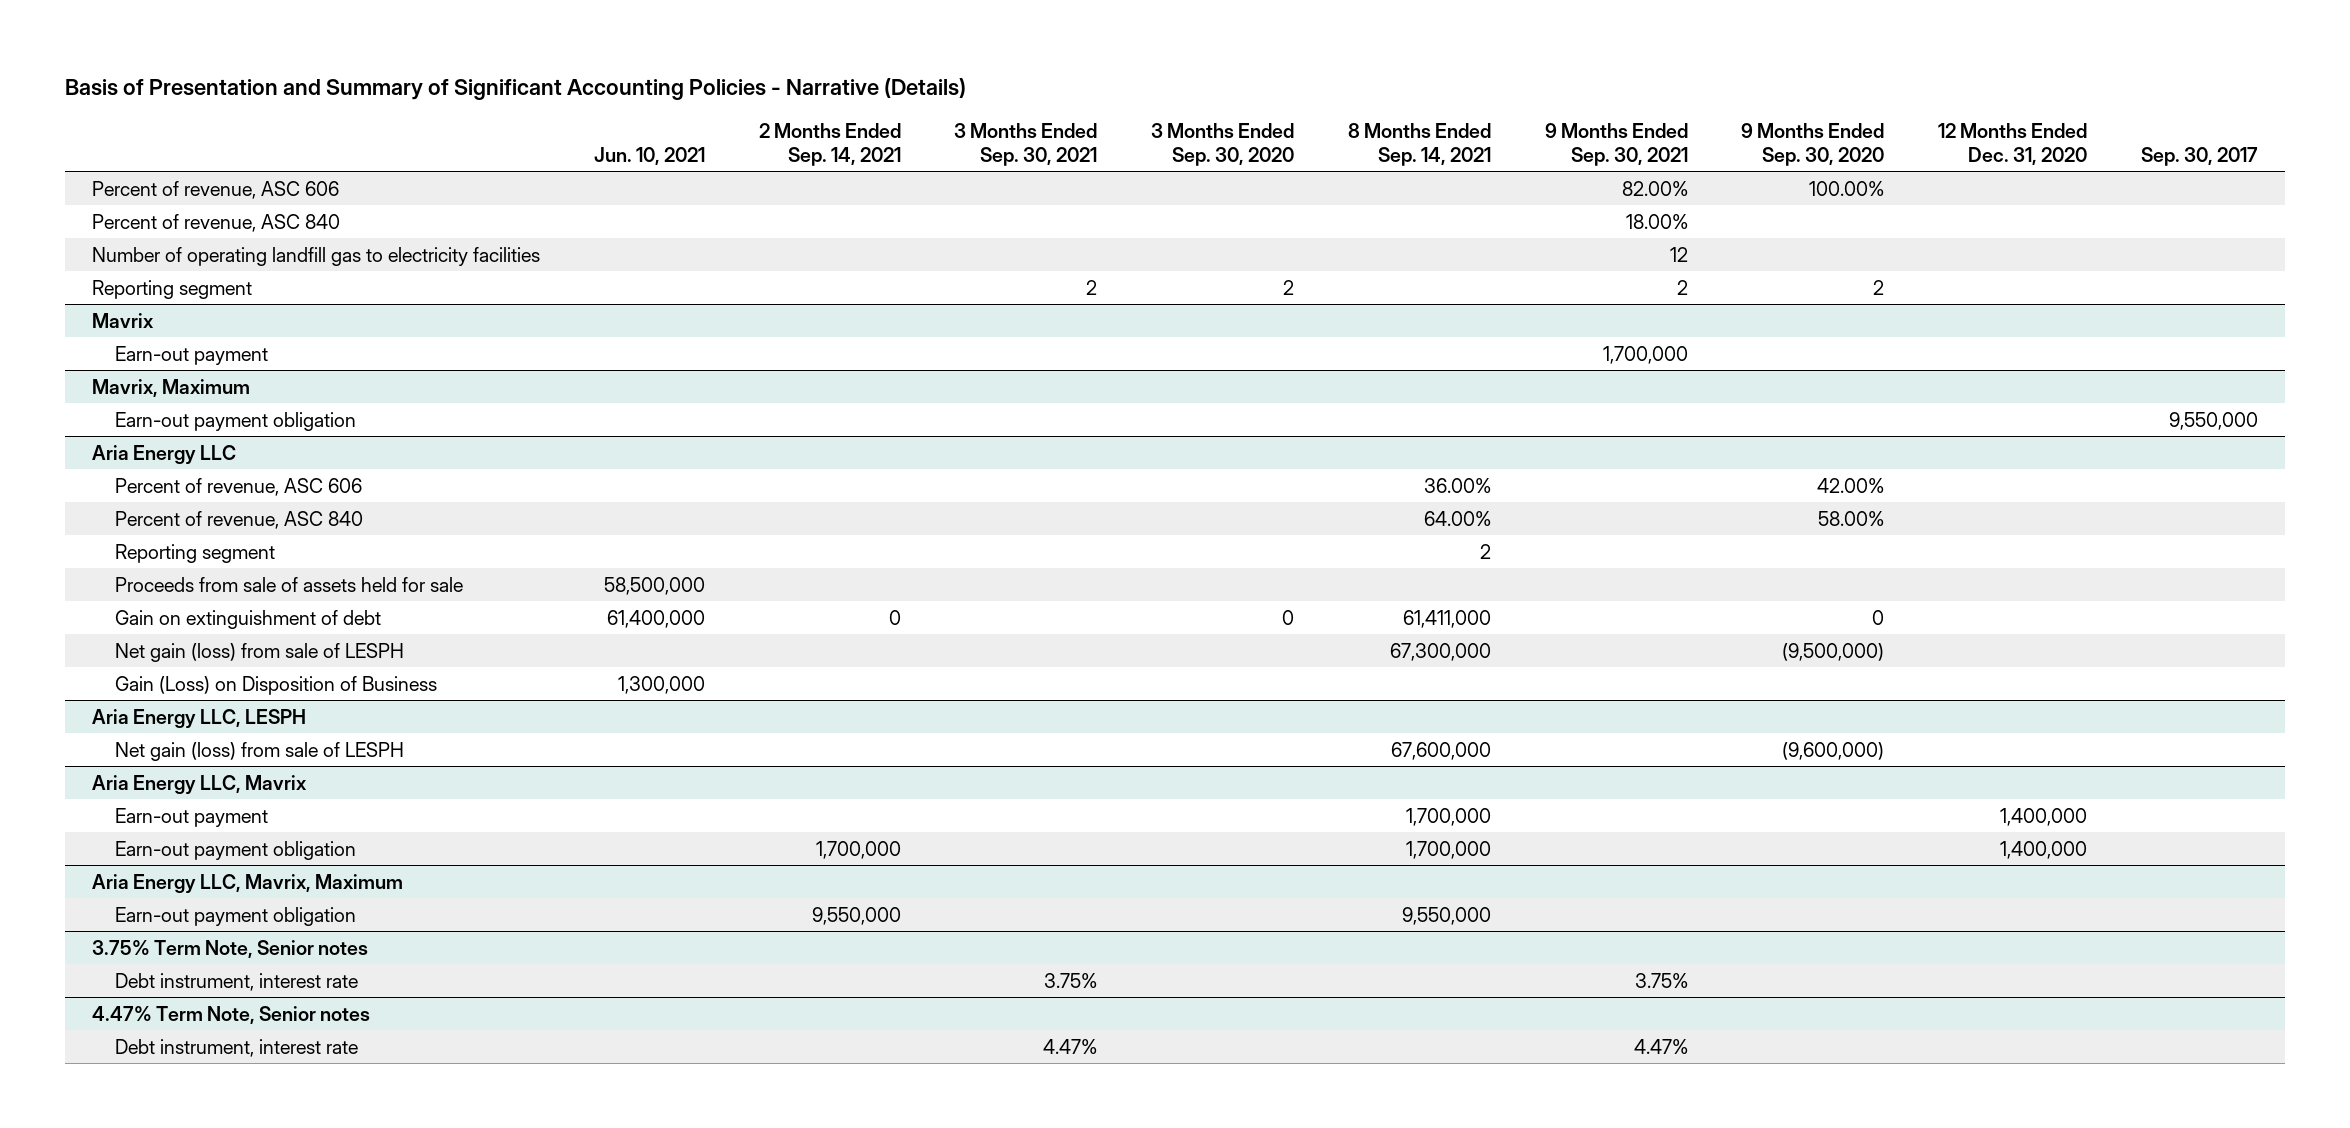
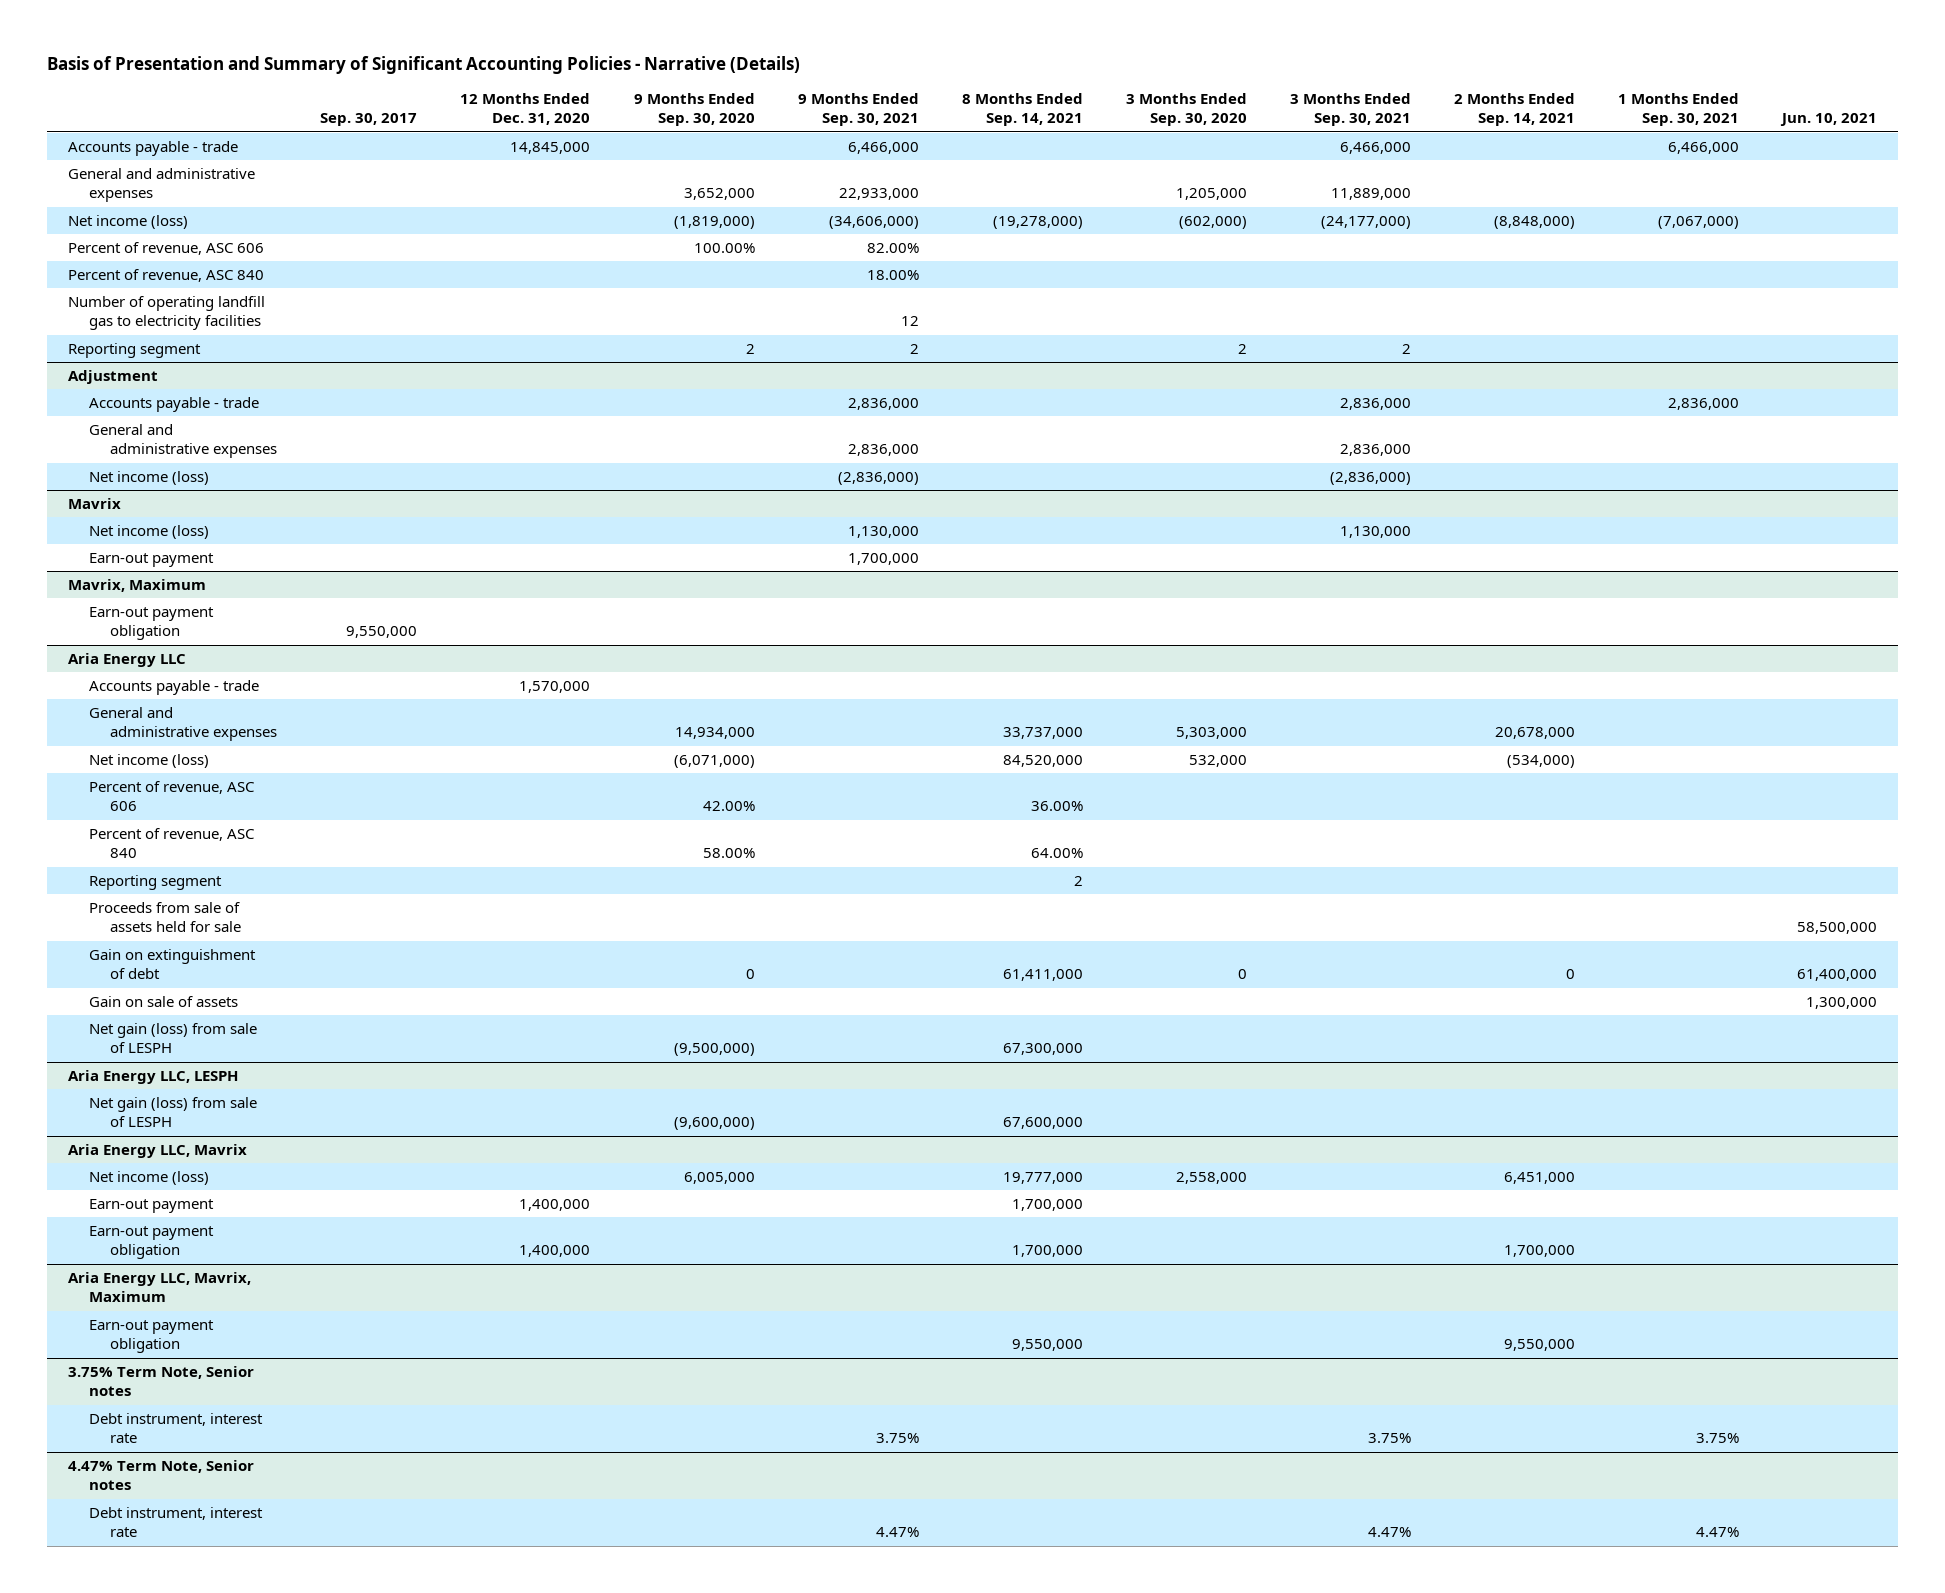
none -> [1617,92,1739,127] 1 Months Ended Sep. 30, 2021
none -> [68,141,239,157] Accounts payable - trade
none -> [68,168,256,203] General and administrative expenses
none -> [68,215,189,230] Net income (loss)
none -> [68,370,159,385] Adjustment
none -> [89,397,260,413] Accounts payable - trade
none -> [89,424,278,459] General and administrative expenses
none -> [89,471,210,486] Net income (loss)
none -> [89,525,210,540] Net income (loss)
none -> [89,680,260,696] Accounts payable - trade
none -> [89,707,278,742] General and administrative expenses
none -> [89,754,210,769] Net income (loss)
none -> [89,996,239,1008] Gain on sale of assets
[115,675,438,695] Gain (Loss) on Disposition of Business -> none
none -> [89,1171,210,1186] Net income (loss)

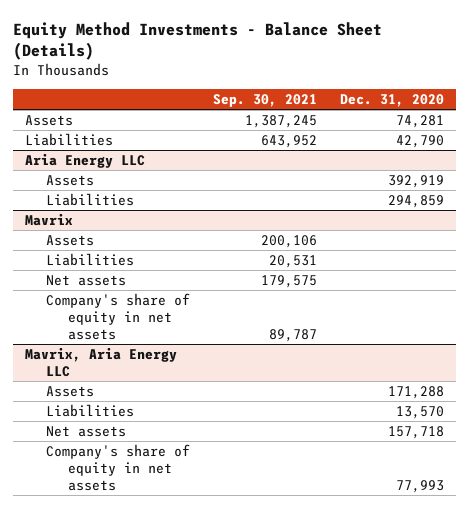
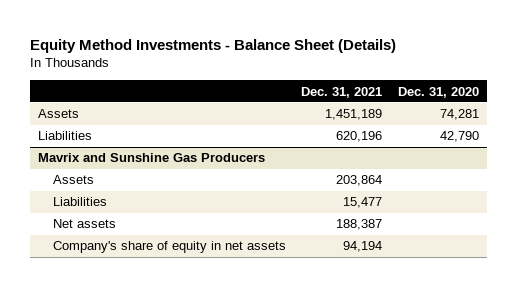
[213,93,318,107] Sep. 30, 2021 -> none
none -> [301,86,383,98] Dec. 31, 2021
[24,153,145,169] Aria Energy LLC -> none
[46,175,95,187] Assets -> none
[46,193,135,207] Liabilities -> none
[24,213,73,227] Mavrix -> none
[46,235,95,247] Assets -> none
[46,253,135,267] Liabilities -> none
[46,275,127,287] Net assets -> none
[46,293,191,340] Company's share of equity in net assets -> none
[24,347,177,377] Mavrix, Aria Energy LLC -> none
[46,386,95,398] Assets -> none
[46,404,135,418] Liabilities -> none
[46,426,127,438] Net assets -> none
[46,444,191,491] Company's share of equity in net assets -> none
none -> [37,153,265,163] Mavrix and Sunshine Gas Producers
none -> [52,175,94,185] Assets
none -> [52,197,107,207] Liabilities
none -> [52,219,116,229] Net assets
none -> [52,241,286,254] Company's share of equity in net assets

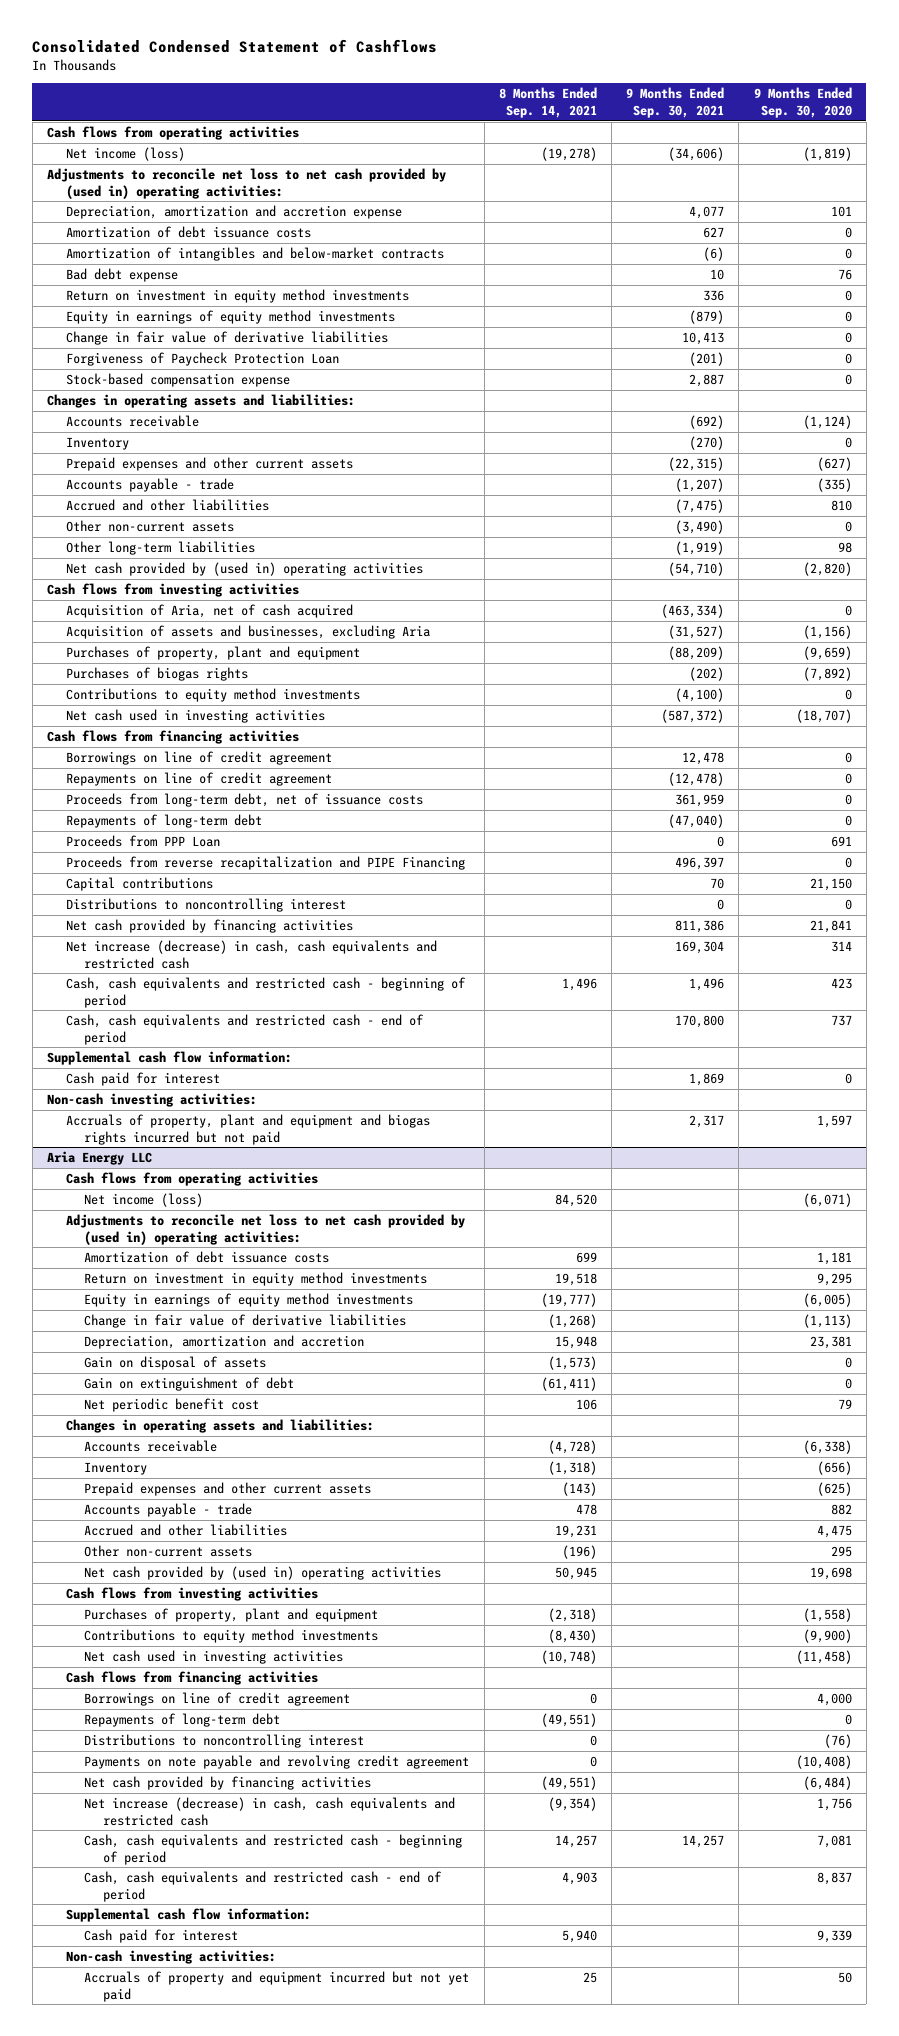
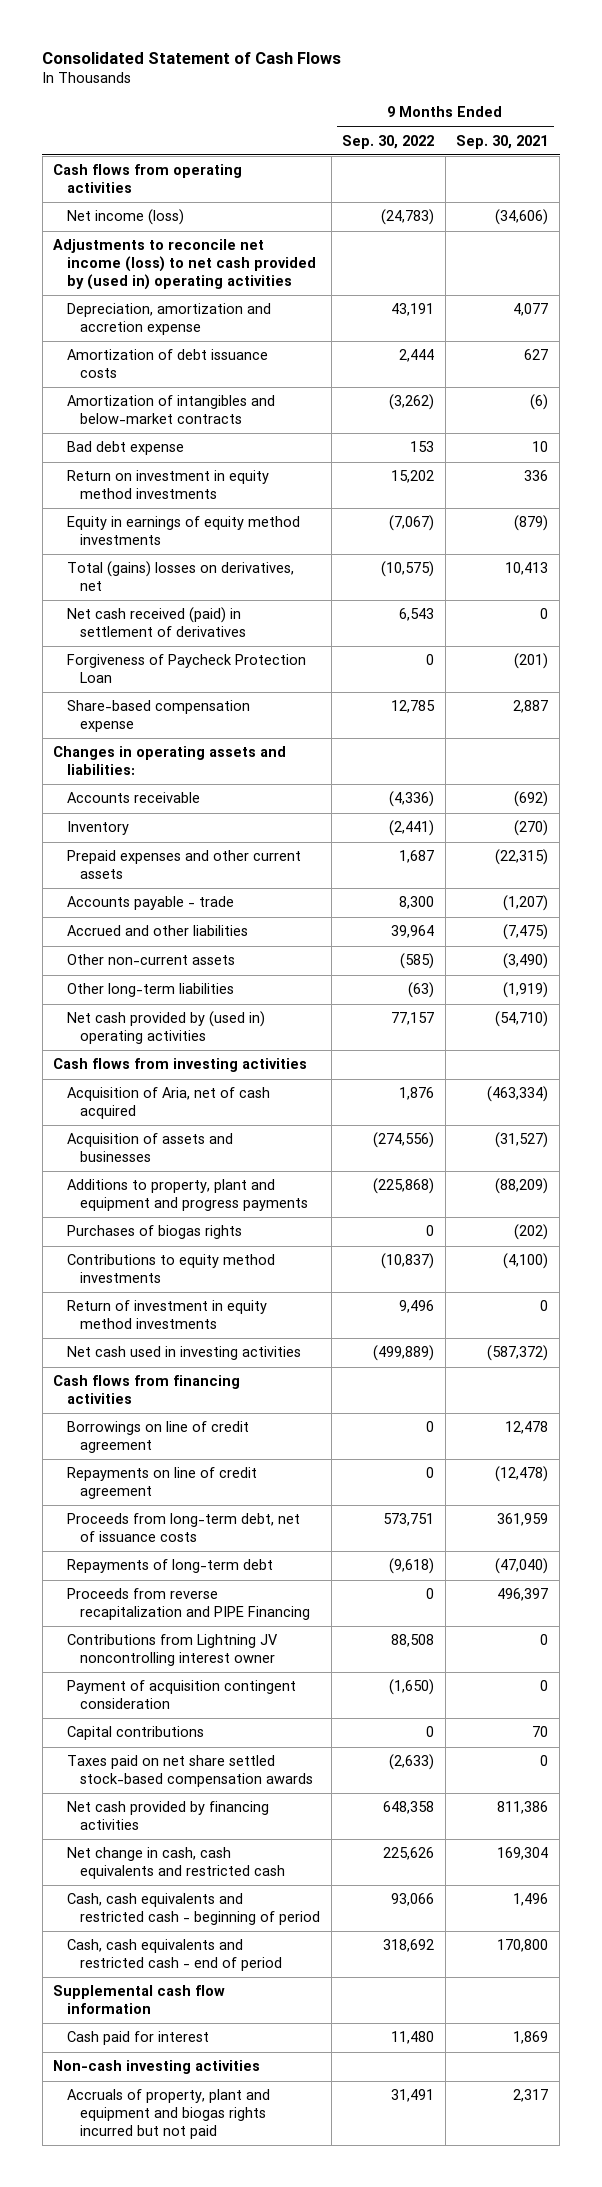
[32,39,438,54] Consolidated Condensed Statement of Cashflows -> [42,52,342,65] Consolidated Statement of Cash Flows
[498,87,597,118] 8 Months Ended Sep. 14, 2021 -> none
[753,87,852,118] 9 Months Ended Sep. 30, 2020 -> none
none -> [342,134,435,149] Sep. 30, 2022
[46,167,446,199] Adjustments to reconcile net loss to net cash provided by (used in) operating activities: -> [53,239,316,291] Adjustments to reconcile net income (loss) to net cash provided by (used in) operating activities
[65,330,388,345] Change in fair value of derivative liabilities -> [66,561,294,592] Total (gains) losses on derivatives, net
none -> [66,607,247,638] Net cash received (paid) in settlement of derivatives
[65,372,290,387] Stock-based compensation expense -> [66,700,250,733] Share-based compensation expense
[65,624,430,639] Acquisition of assets and businesses, excluding Aria -> [66,1133,233,1163] Acquisition of assets and businesses
[65,645,360,660] Purchases of property, plant and equipment -> [66,1179,309,1212] Additions to property, plant and equipment and progress payments
none -> [66,1300,267,1330] Return of investment in equity method investments
[65,834,220,847] Proceeds from PPP Loan -> none
none -> [66,1634,278,1667] Contributions from Lightning JV noncontrolling interest owner
none -> [66,1680,296,1710] Payment of acquisition contingent consideration
[65,897,346,912] Distributions to noncontrolling interest -> none
none -> [66,1755,314,1788] Taxes paid on net share settled stock-based compensation awards
[65,939,437,969] Net increase (decrease) in cash, cash equivalents and restricted cash -> [66,1847,286,1880] Net change in cash, cash equivalents and restricted cash
[46,1050,292,1065] Supplemental cash flow information: -> [53,1985,226,2015] Supplemental cash flow information
[46,1092,257,1107] Non-cash investing activities: -> [53,2060,261,2075] Non-cash investing activities
[46,1150,152,1165] Aria Energy LLC -> none
[65,1171,318,1186] Cash flows from operating activities -> none
[84,1192,204,1207] Net income (loss) -> none
[65,1213,465,1245] Adjustments to reconcile net loss to net cash provided by (used in) operating activities: -> none
[84,1250,330,1263] Amortization of debt issuance costs -> none
[84,1271,428,1286] Return on investment in equity method investments -> none
[84,1292,414,1307] Equity in earnings of equity method investments -> none
[84,1313,407,1328] Change in fair value of derivative liabilities -> none
[84,1334,365,1349] Depreciation, amortization and accretion -> none
[84,1355,267,1370] Gain on disposal of assets -> none
[84,1376,295,1391] Gain on extinguishment of debt -> none
[84,1397,260,1412] Net periodic benefit cost -> none
[65,1418,374,1433] Changes in operating assets and liabilities: -> none
[84,1439,218,1452] Accounts receivable -> none
[84,1461,148,1475] Inventory -> none
[84,1481,372,1496] Prepaid expenses and other current assets -> none
[84,1502,253,1517] Accounts payable - trade -> none
[84,1523,288,1536] Accrued and other liabilities -> none
[84,1544,253,1557] Other non-current assets -> none
[84,1565,442,1580] Net cash provided by (used in) operating activities -> none
[65,1586,318,1601] Cash flows from investing activities -> none
[84,1607,379,1622] Purchases of property, plant and equipment -> none
[84,1628,379,1643] Contributions to equity method investments -> none
[84,1649,344,1664] Net cash used in investing activities -> none
[65,1670,318,1685] Cash flows from financing activities -> none
[84,1691,351,1706] Borrowings on line of credit agreement -> none
[84,1712,281,1727] Repayments of long-term debt -> none
[84,1733,365,1748] Distributions to noncontrolling interest -> none
[84,1754,470,1769] Payments on note payable and revolving credit agreement -> none
[84,1775,372,1790] Net cash provided by financing activities -> none
[84,1796,456,1826] Net increase (decrease) in cash, cash equivalents and restricted cash -> none
[84,1833,463,1865] Cash, cash equivalents and restricted cash - beginning of period -> none
[84,1870,443,1902] Cash, cash equivalents and restricted cash - end of period -> none
[65,1907,311,1922] Supplemental cash flow information: -> none
[84,1928,239,1943] Cash paid for interest -> none
[65,1949,276,1964] Non-cash investing activities: -> none
[84,1970,470,2002] Accruals of property and equipment incurred but not yet paid -> none

